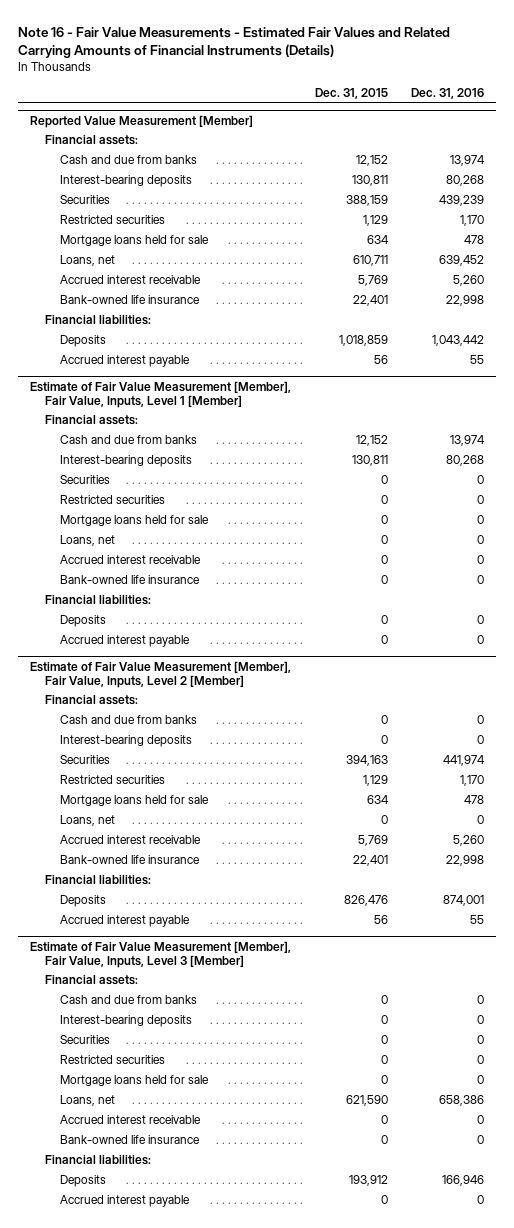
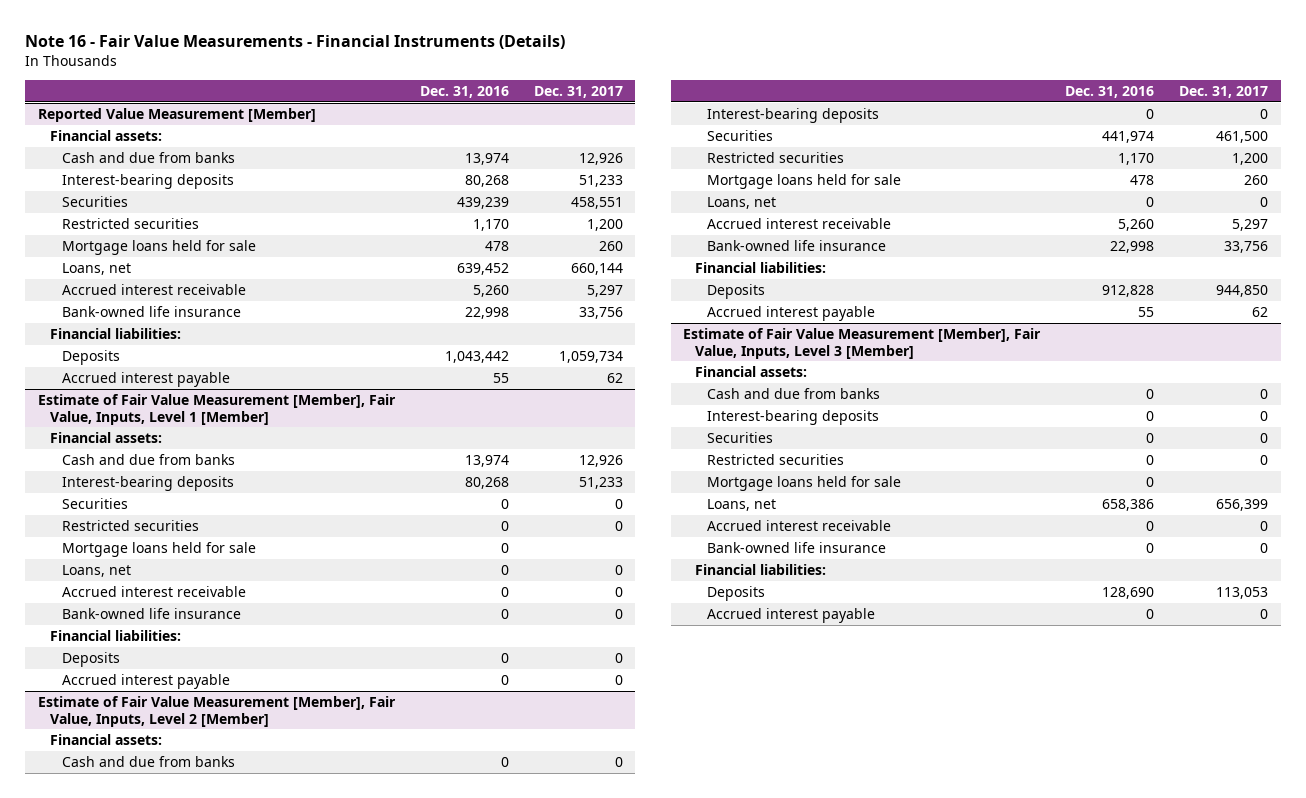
[18,26,451,59] Note 16 - Fair Value Measurements - Estimated Fair Values and Related Carrying Amounts of Financial Instruments (Details) -> [25,34,566,49] Note 16 - Fair Value Measurements - Financial Instruments (Details)
[314,88,388,100] Dec. 31, 2015 -> none
none -> [533,85,623,98] Dec. 31, 2017
[443,895,485,907] 874,001 -> [1102,284,1155,297] 912,828
[442,1175,485,1187] 166,946 -> [1102,586,1155,599] 128,690

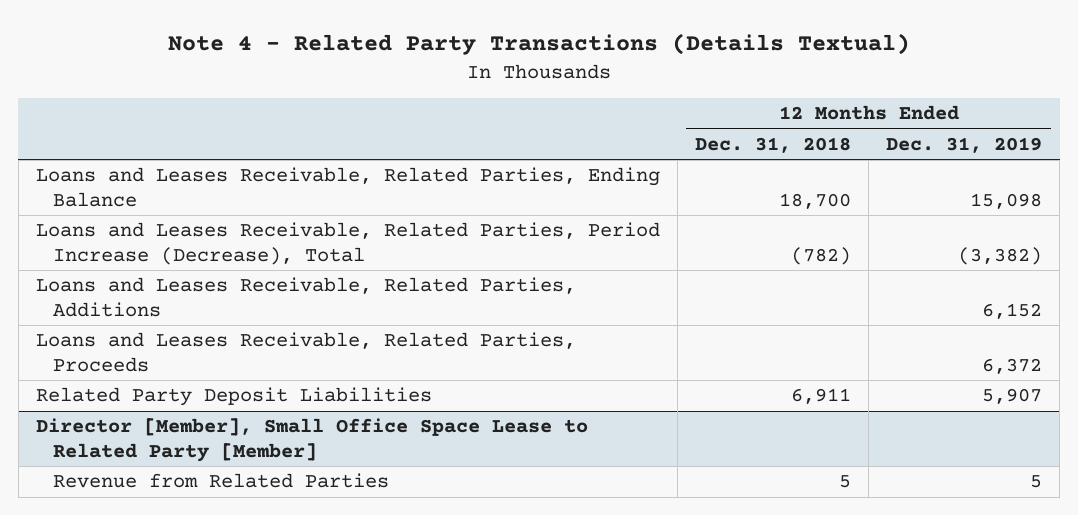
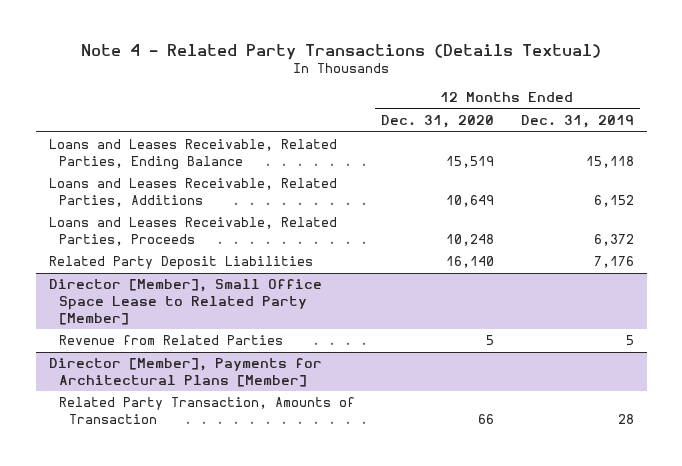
[694,137,851,154] Dec. 31, 2018 -> none
none -> [381,115,495,129] Dec. 31, 2020
[35,222,660,266] Loans and Leases Receivable, Related Parties, Period Increase (Decrease), Total -> none
[970,193,1043,210] 15,098 -> [585,155,634,168] 15,118
[982,388,1043,405] 5,907 -> [593,256,634,269] 7,176
none -> [48,358,322,387] Director [Member], Payments for Architectural Plans [Member]
none -> [59,397,356,424] Related Party Transaction, Amounts of Transaction

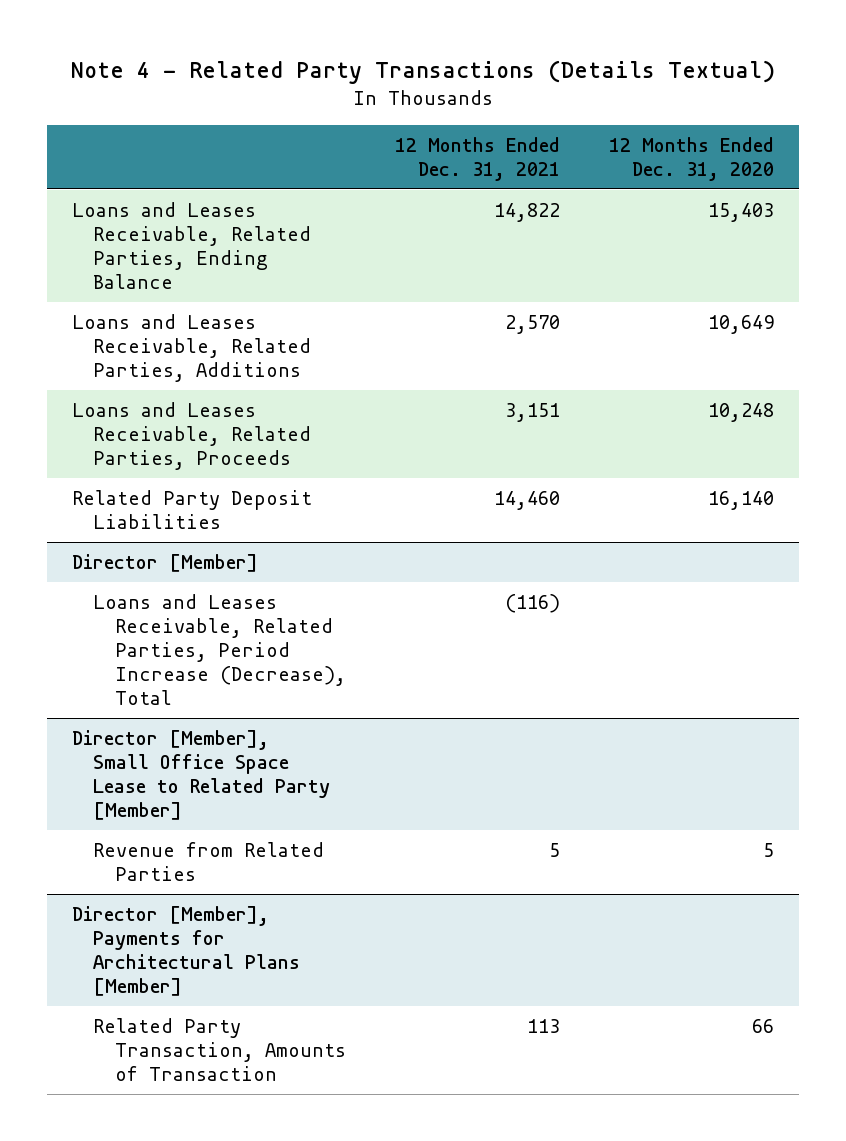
[520,115,634,129] Dec. 31, 2019 -> none
none -> [395,136,561,181] 12 Months Ended Dec. 31, 2021
[446,155,495,168] 15,519 -> [708,202,775,222] 15,403
none -> [71,553,258,572] Director [Member]
none -> [93,593,347,705] Loans and Leases Receivable, Related Parties, Period Increase (Decrease), Total

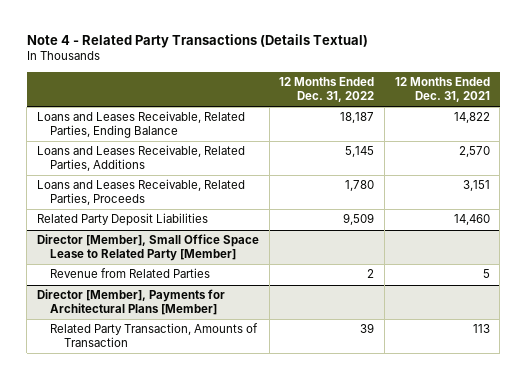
[609,136,775,181] 12 Months Ended Dec. 31, 2020 -> none
none -> [279,77,375,102] 12 Months Ended Dec. 31, 2022
[71,553,258,572] Director [Member] -> none
[93,593,347,705] Loans and Leases Receivable, Related Parties, Period Increase (Decrease), Total -> none

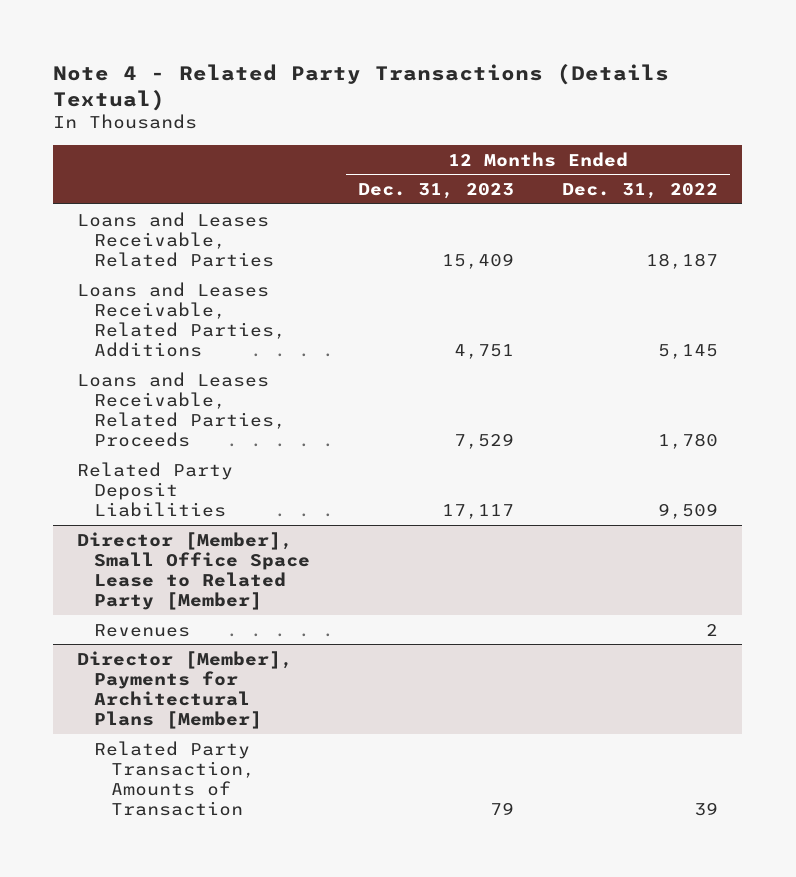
[394,77,490,102] 12 Months Ended Dec. 31, 2021 -> none
none -> [358,183,515,200] Dec. 31, 2023
[37,111,246,139] Loans and Leases Receivable, Related Parties, Ending Balance -> [77,211,275,268] Loans and Leases Receivable, Related Parties
[50,268,211,279] Revenue from Related Parties -> none
none -> [94,623,191,637] Revenues

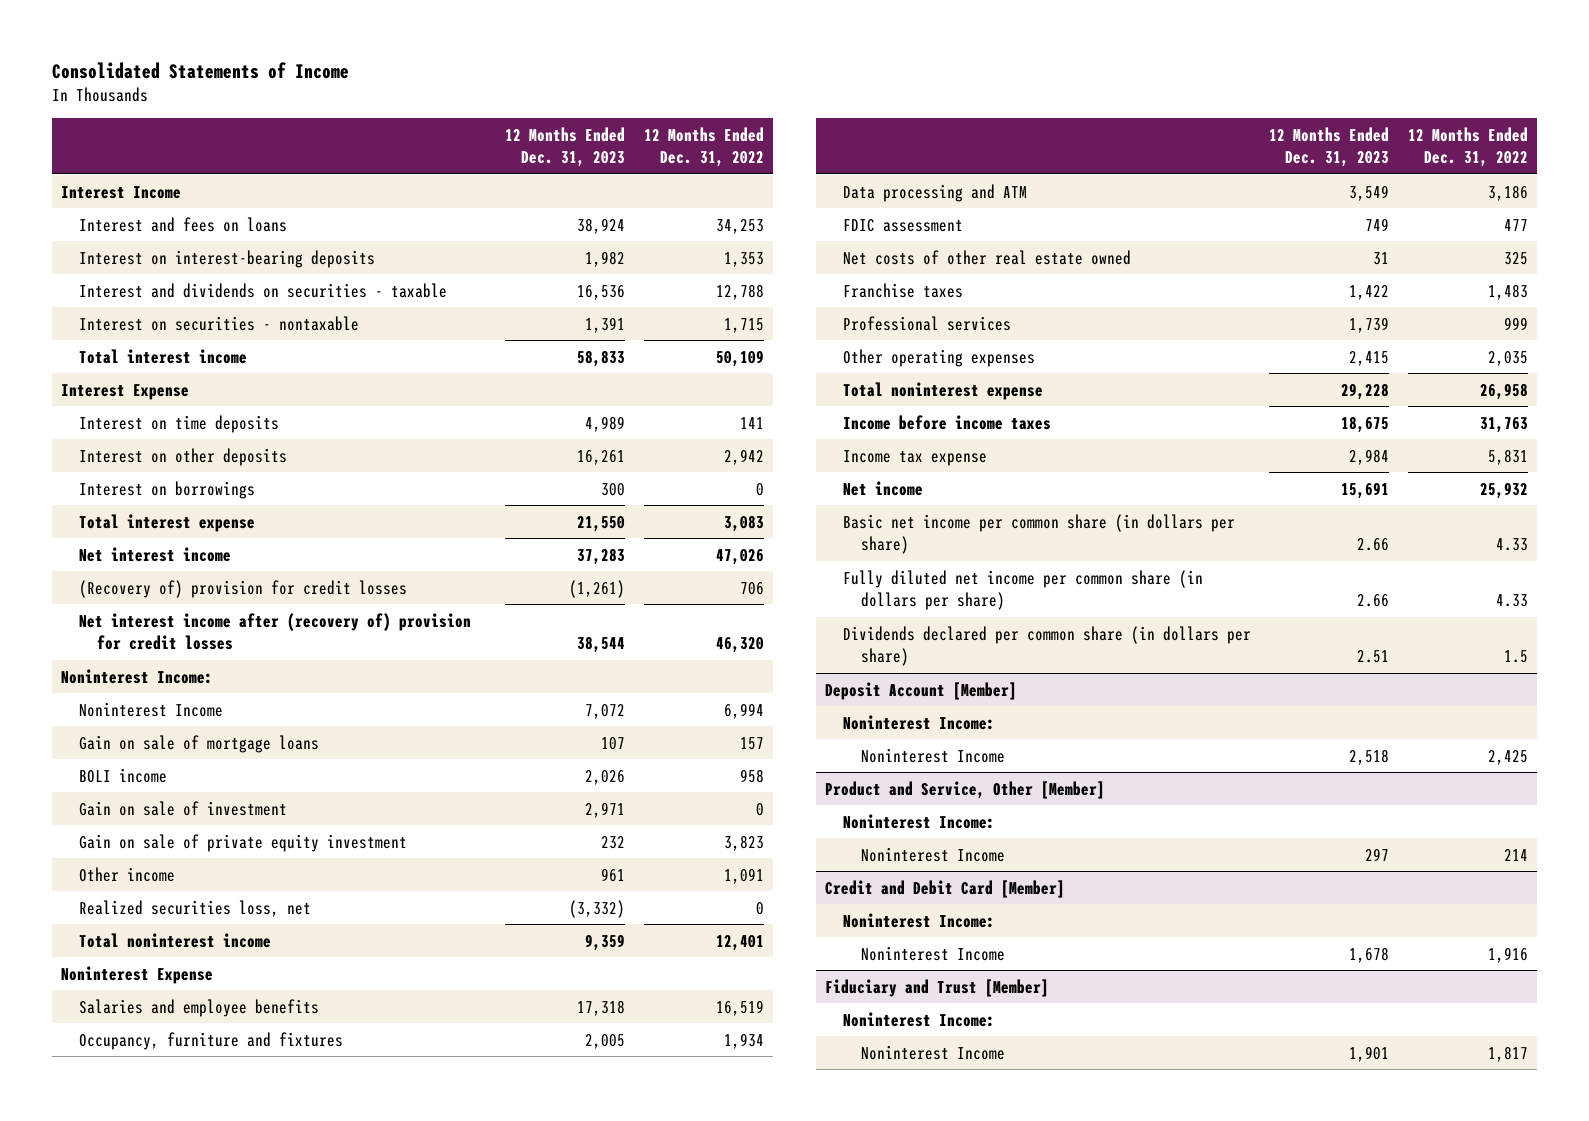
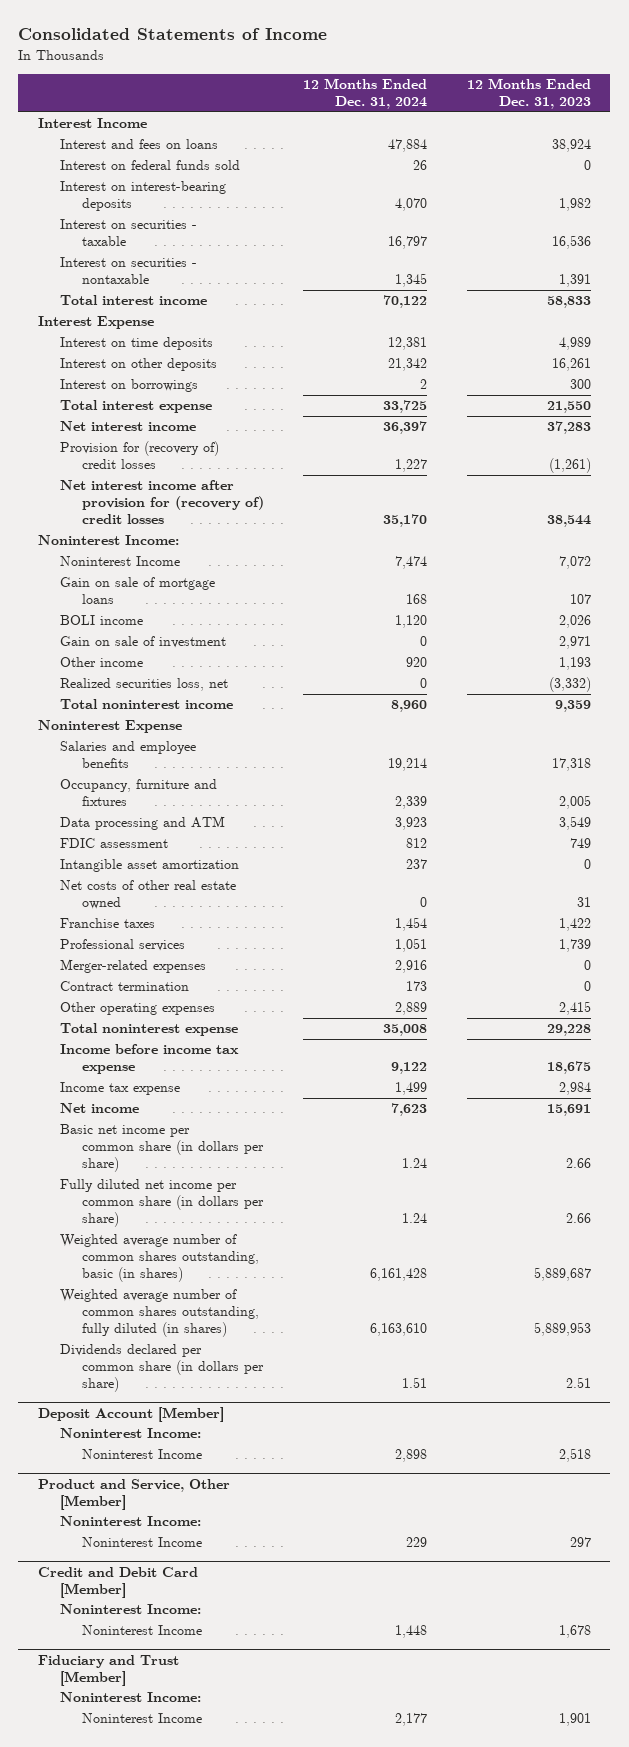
[643,126,764,167] 12 Months Ended Dec. 31, 2022 -> none
none -> [303,78,428,110] 12 Months Ended Dec. 31, 2024
none -> [60,160,241,171] Interest on federal funds sold
[78,282,447,298] Interest and dividends on securities - taxable -> [60,219,198,247] Interest on securities - taxable
[78,579,407,598] (Recovery of) provision for credit losses -> [60,441,220,470] Provision for (recovery of) credit losses
[78,612,471,650] Net interest income after (recovery of) provision for credit losses -> [60,480,265,525] Net interest income after provision for (recovery of) credit losses
[78,833,407,852] Gain on sale of private equity investment -> none
[601,867,626,882] 961 -> [558,657,591,671] 1,193
none -> [60,859,240,873] Intangible asset amortization
none -> [60,959,207,974] Merger-related expenses
none -> [60,981,190,992] Contract termination
[842,414,1051,430] Income before income taxes -> [60,1044,240,1075] Income before income tax expense
none -> [60,1234,260,1283] Weighted average number of common shares outstanding, basic (in shares)
none -> [60,1289,260,1338] Weighted average number of common shares outstanding, fully diluted (in shares)

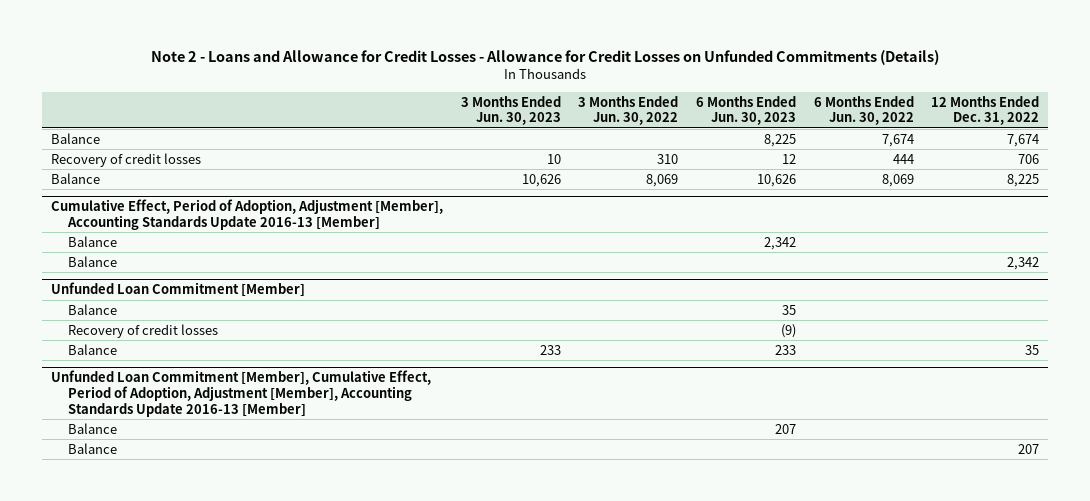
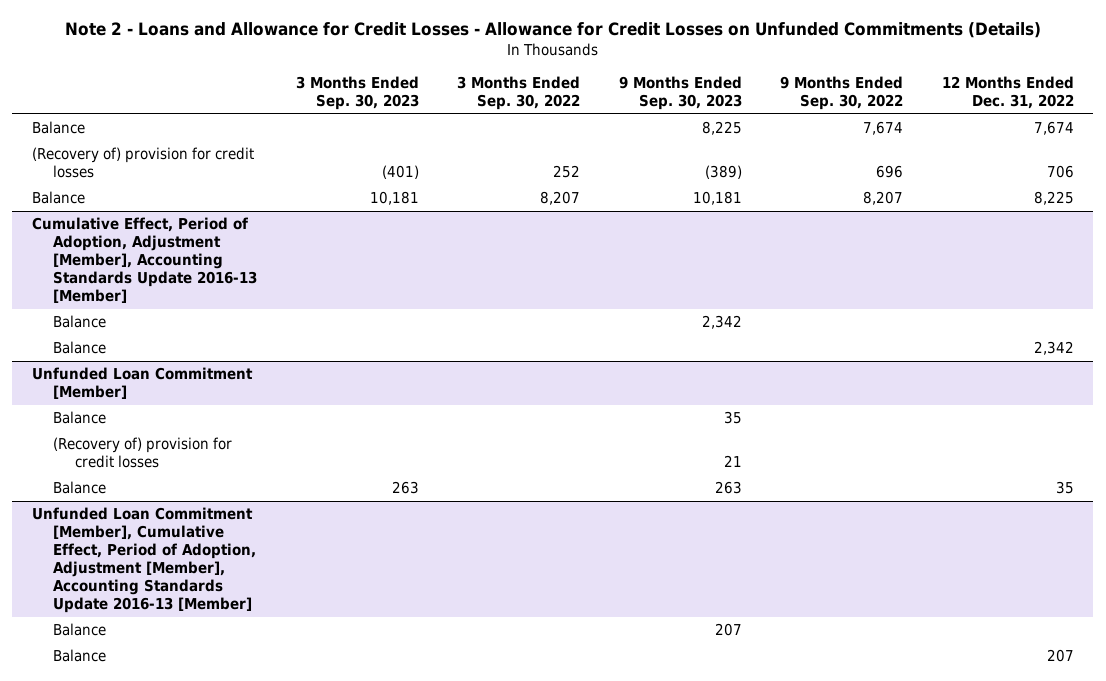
[460,95,561,126] 3 Months Ended Jun. 30, 2023 -> none
[578,95,679,126] 3 Months Ended Jun. 30, 2022 -> none
[695,95,796,126] 6 Months Ended Jun. 30, 2023 -> none
[813,95,914,126] 6 Months Ended Jun. 30, 2022 -> none
none -> [295,76,419,111] 3 Months Ended Sep. 30, 2023
none -> [457,76,581,111] 3 Months Ended Sep. 30, 2022
none -> [618,76,742,111] 9 Months Ended Sep. 30, 2023
none -> [780,76,904,111] 9 Months Ended Sep. 30, 2022
[50,152,201,167] Recovery of credit losses -> [31,147,254,179] (Recovery of) provision for credit losses
[67,323,218,338] Recovery of credit losses -> [53,437,233,469] (Recovery of) provision for credit losses

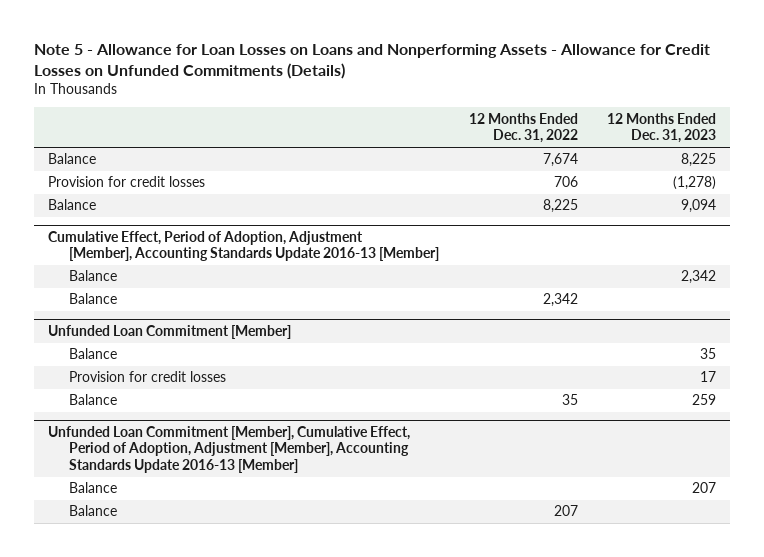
[64,22,1041,39] Note 2 - Loans and Allowance for Credit Losses - Allowance for Credit Losses on Unfunded Commitments (Details) -> [33,43,710,79] Note 5 - Allowance for Loan Losses on Loans and Nonperforming Assets - Allowance for Credit Losses on Unfunded Commitments (Details)
[295,76,419,111] 3 Months Ended Sep. 30, 2023 -> none
[457,76,581,111] 3 Months Ended Sep. 30, 2022 -> none
[618,76,742,111] 9 Months Ended Sep. 30, 2023 -> none
[780,76,904,111] 9 Months Ended Sep. 30, 2022 -> none
none -> [606,112,716,144] 12 Months Ended Dec. 31, 2023
[31,147,254,179] (Recovery of) provision for credit losses -> [48,176,206,188] Provision for credit losses
[53,437,233,469] (Recovery of) provision for credit losses -> [69,371,227,383] Provision for credit losses

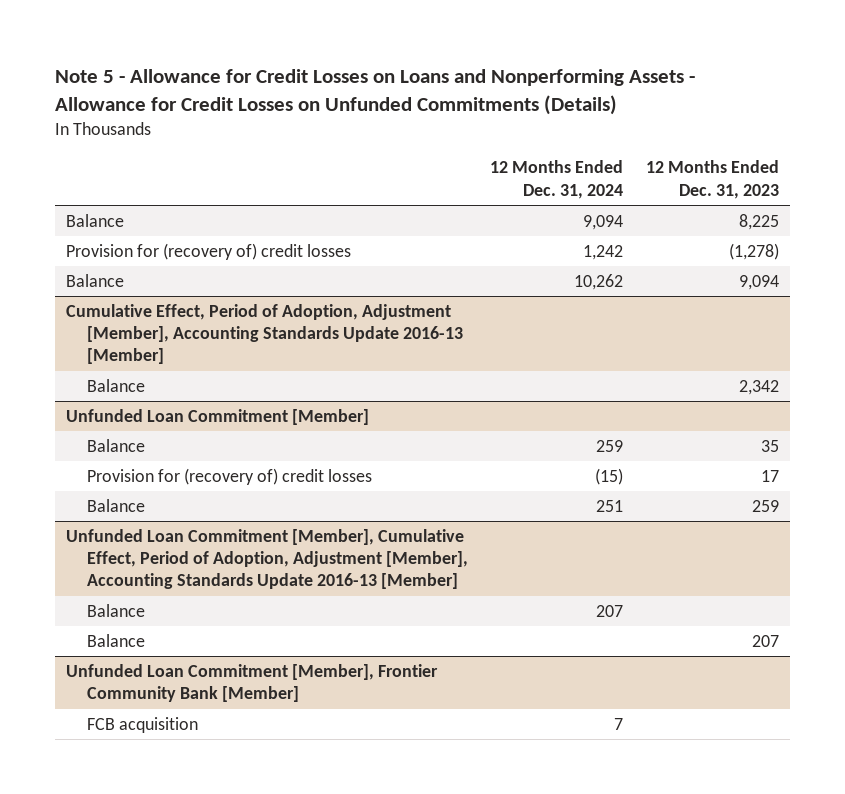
[33,43,710,79] Note 5 - Allowance for Loan Losses on Loans and Nonperforming Assets - Allowance for Credit Losses on Unfunded Commitments (Details) -> [55,68,696,115] Note 5 - Allowance for Credit Losses on Loans and Nonperforming Assets - Allowance for Credit Losses on Unfunded Commitments (Details)
[468,112,578,144] 12 Months Ended Dec. 31, 2022 -> none
none -> [490,160,624,199] 12 Months Ended Dec. 31, 2024
[48,176,206,188] Provision for credit losses -> [66,243,352,261] Provision for (recovery of) credit losses
[69,293,118,305] Balance -> none
[69,371,227,383] Provision for credit losses -> [87,468,373,486] Provision for (recovery of) credit losses
[69,482,118,494] Balance -> [87,634,146,648] Balance
none -> [66,664,439,703] Unfunded Loan Commitment [Member], Frontier Community Bank [Member]
none -> [87,717,199,734] FCB acquisition

